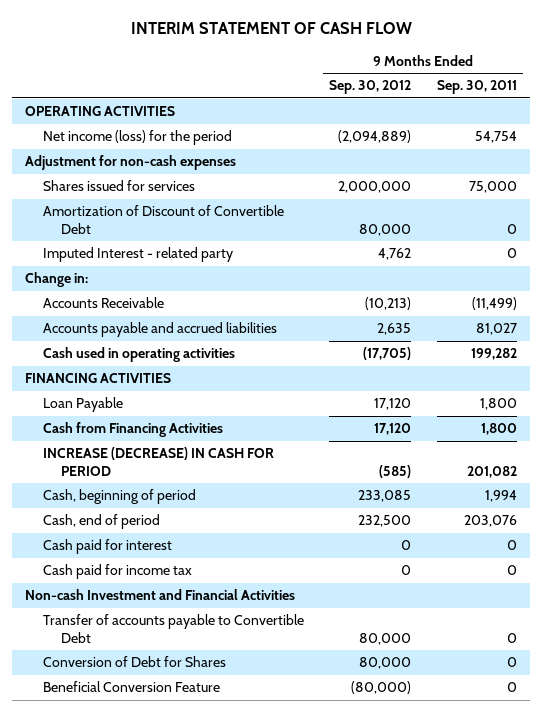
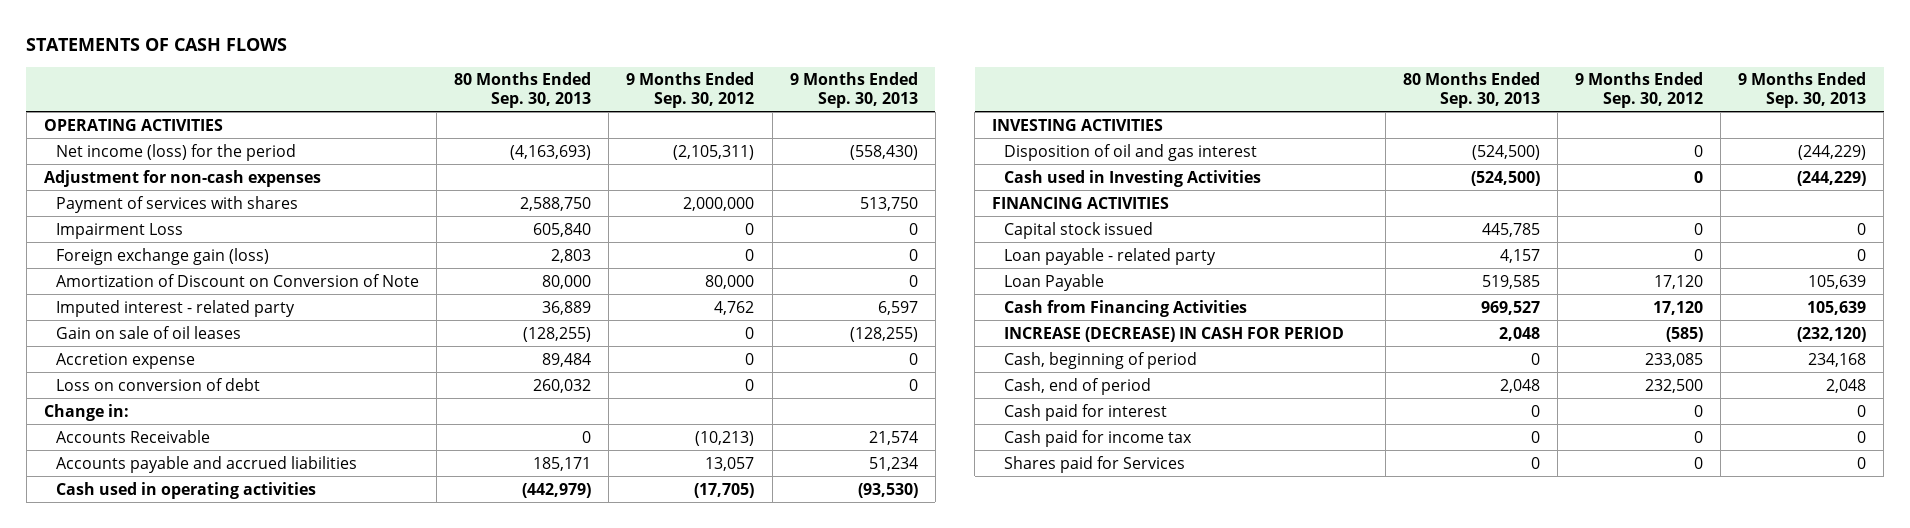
[130,22,412,35] INTERIM STATEMENT OF CASH FLOW -> [26,37,288,51] STATEMENTS OF CASH FLOWS
[436,80,517,95] Sep. 30, 2011 -> none
none -> [454,72,592,108] 80 Months Ended Sep. 30, 2013
none -> [789,72,918,108] 9 Months Ended Sep. 30, 2013
[338,130,412,144] (2,094,889) -> [673,144,755,160] (2,105,311)
[42,180,195,192] Shares issued for services -> [55,195,298,213] Payment of services with shares
none -> [55,222,183,239] Impairment Loss
none -> [55,247,269,265] Foreign exchange gain (loss)
[42,205,284,234] Amortization of Discount of Convertible Debt -> [55,273,419,287] Amortization of Discount on Conversion of Note
[42,247,233,263] Imputed Interest - related party -> [55,299,295,317] Imputed interest - related party
none -> [55,325,241,339] Gain on sale of oil leases
none -> [55,352,195,369] Accretion expense
none -> [55,377,260,391] Loss on conversion of debt
[377,323,412,336] 2,635 -> [705,456,755,471] 13,057
none -> [992,118,1164,131] INVESTING ACTIVITIES
none -> [1004,143,1258,161] Disposition of oil and gas interest
none -> [1004,169,1262,187] Cash used in Investing Activities
none -> [1004,221,1154,239] Capital stock issued
none -> [1004,247,1217,265] Loan payable - related party
[24,589,295,601] Non-cash Investment and Financial Activities -> none
[42,614,304,643] Transfer of accounts payable to Convertible Debt -> none
[42,656,226,668] Conversion of Debt for Shares -> none
[42,681,220,693] Beneficial Conversion Feature -> none
none -> [1004,455,1186,473] Shares paid for Services

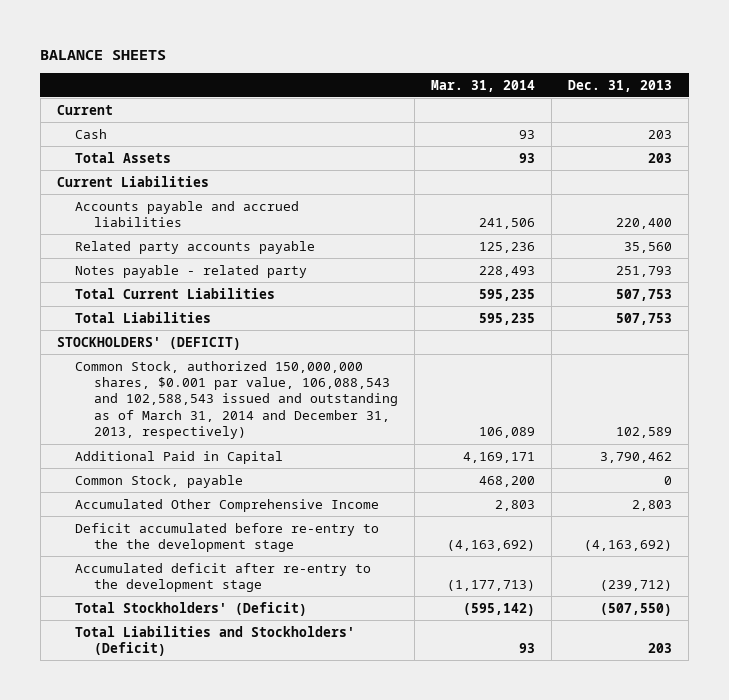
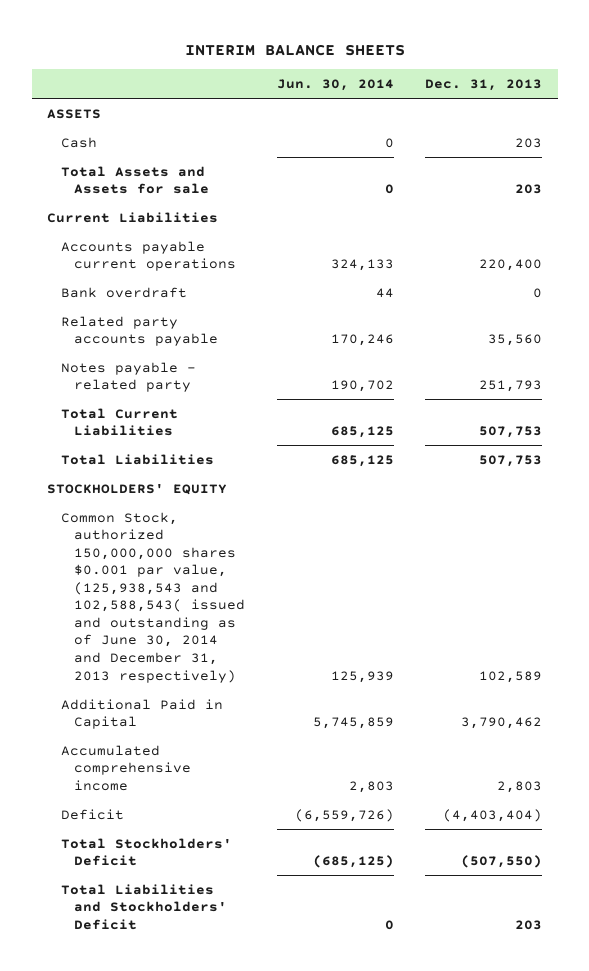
[40,50,167,61] BALANCE SHEETS -> [184,43,405,56] INTERIM BALANCE SHEETS
[431,79,536,92] Mar. 31, 2014 -> none
none -> [276,78,394,91] Jun. 30, 2014
[56,104,113,115] Current -> none
none -> [47,108,102,119] ASSETS
[75,151,172,163] Total Assets -> [60,165,210,195] Total Assets and Assets for sale
[75,200,300,228] Accounts payable and accrued liabilities -> [60,240,237,272] Accounts payable current operations
none -> [60,286,187,298] Bank overdraft
[56,336,241,350] STOCKHOLDERS' (DEFICIT) -> [47,483,228,495] STOCKHOLDERS' EQUITY
[75,360,398,440] Common Stock, authorized 150,000,000 shares, $0.001 par value, 106,088,543 and 102,588,543 issued and outstanding as of March 31, 2014 and December 31, 2013, respectively) -> [60,511,246,683] Common Stock, authorized 150,000,000 shares $0.001 par value, (125,938,543 and 102,588,543( issued and outstanding as of June 30, 2014 and December 31, 2013 respectively)
[75,474,244,488] Common Stock, payable -> none
[75,522,380,553] Deficit accumulated before re-entry to the the development stage -> none
[75,562,372,593] Accumulated deficit after re-entry to the development stage -> none
[75,498,380,512] Accumulated Other Comprehensive Income -> [60,744,192,791] Accumulated comprehensive income
none -> [60,808,124,820] Deficit
[75,601,308,616] Total Stockholders' (Deficit) -> [60,837,232,867] Total Stockholders' Deficit
[75,625,356,657] Total Liabilities and Stockholders' (Deficit) -> [60,883,228,930] Total Liabilities and Stockholders' Deficit

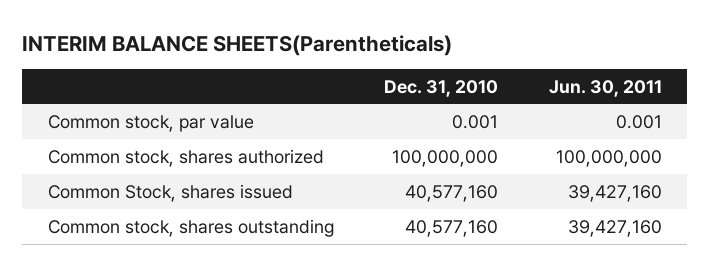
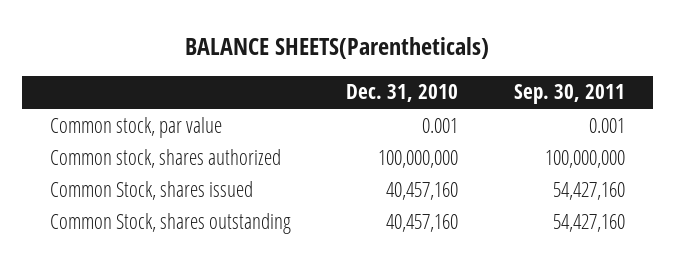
[22,34,453,56] INTERIM BALANCE SHEETS(Parentheticals) -> [185,36,490,59] BALANCE SHEETS(Parentheticals)
[548,79,662,97] Jun. 30, 2011 -> none
none -> [514,84,626,105] Sep. 30, 2011
[405,184,499,202] 40,577,160 -> [386,181,459,200] 40,457,160
[47,218,334,237] Common stock, shares outstanding -> [49,212,291,234] Common Stock, shares outstanding
[405,219,499,237] 40,577,160 -> [386,213,459,232] 40,457,160

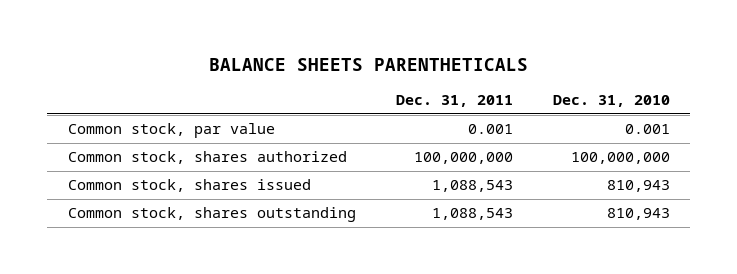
[185,36,490,59] BALANCE SHEETS(Parentheticals) -> [208,57,528,71] BALANCE SHEETS PARENTHETICALS
[514,84,626,105] Sep. 30, 2011 -> none
none -> [395,95,513,108] Dec. 31, 2011
[49,180,253,200] Common Stock, shares issued -> [67,179,311,193] Common stock, shares issued
[386,181,459,200] 40,457,160 -> [606,180,670,193] 810,943
[49,212,291,234] Common Stock, shares outstanding -> [67,207,356,223] Common stock, shares outstanding
[386,213,459,232] 40,457,160 -> [606,208,670,221] 810,943

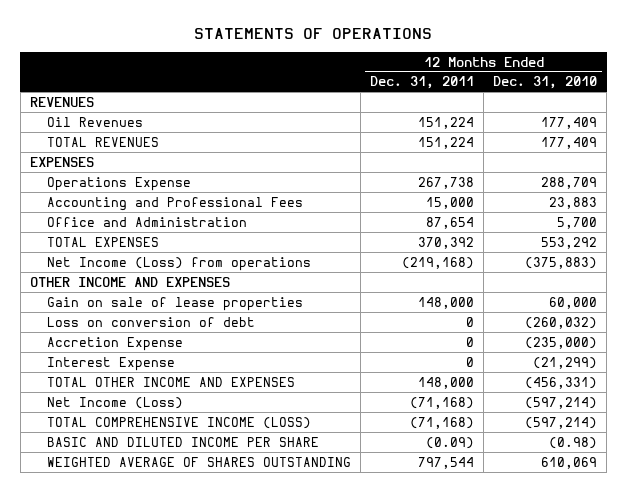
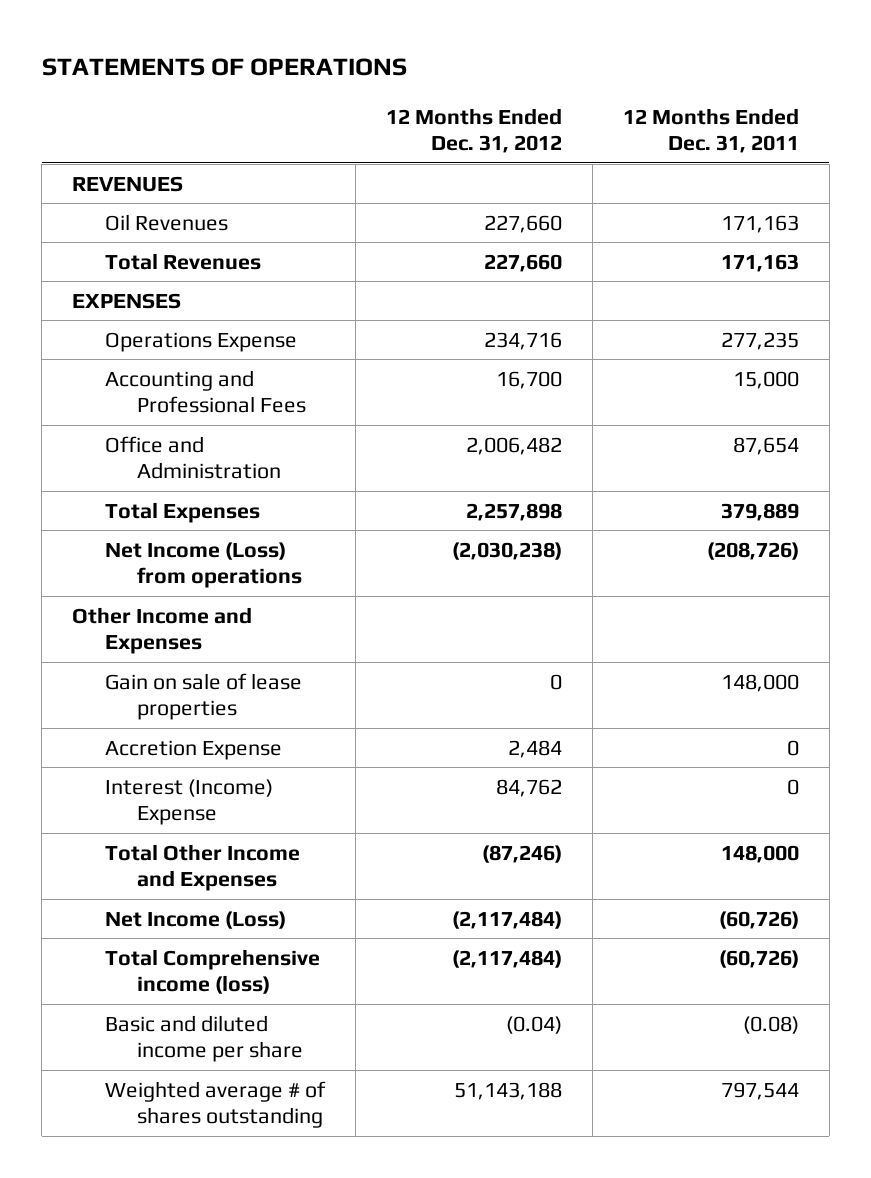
[493,76,598,90] Dec. 31, 2010 -> none
none -> [385,107,562,154] 12 Months Ended Dec. 31, 2012
[418,116,475,129] 151,224 -> [720,214,799,233] 171,163
[47,136,160,147] TOTAL REVENUES -> [104,252,261,270] Total Revenues
[418,136,475,149] 151,224 -> [720,253,799,272] 171,163
[418,176,475,189] 267,738 -> [720,331,799,350] 277,235
[47,236,160,247] TOTAL EXPENSES -> [104,501,260,523] Total Expenses
[418,236,475,249] 370,392 -> [720,502,799,521] 379,889
[402,256,475,269] (219,168) -> [706,541,799,560] (208,726)
[29,276,230,287] OTHER INCOME AND EXPENSES -> [72,606,253,655] Other Income and Expenses
[47,316,256,327] Loss on conversion of debt -> none
[47,356,176,371] Interest Expense -> [104,778,273,826] Interest (Income) Expense
[47,376,296,387] TOTAL OTHER INCOME AND EXPENSES -> [104,843,300,892] Total Other Income and Expenses
[410,396,475,409] (71,168) -> [718,910,799,929] (60,726)
[47,416,312,429] TOTAL COMPREHENSIVE INCOME (LOSS) -> [104,948,320,995] Total Comprehensive income (loss)
[410,416,475,429] (71,168) -> [718,949,799,968] (60,726)
[47,436,320,447] BASIC AND DILUTED INCOME PER SHARE -> [104,1014,304,1063] Basic and diluted income per share
[426,436,475,449] (0.09) -> [742,1015,799,1034] (0.08)
[47,456,352,467] WEIGHTED AVERAGE OF SHARES OUTSTANDING -> [104,1080,326,1129] Weighted average # of shares outstanding

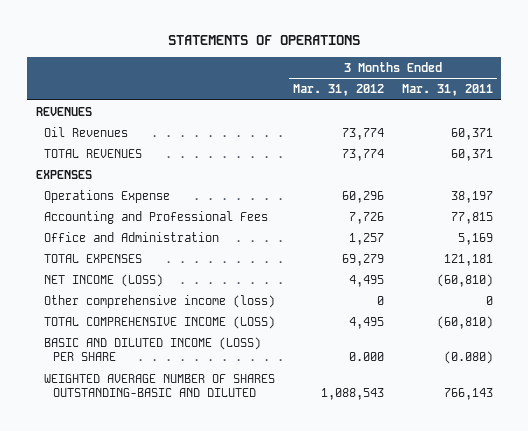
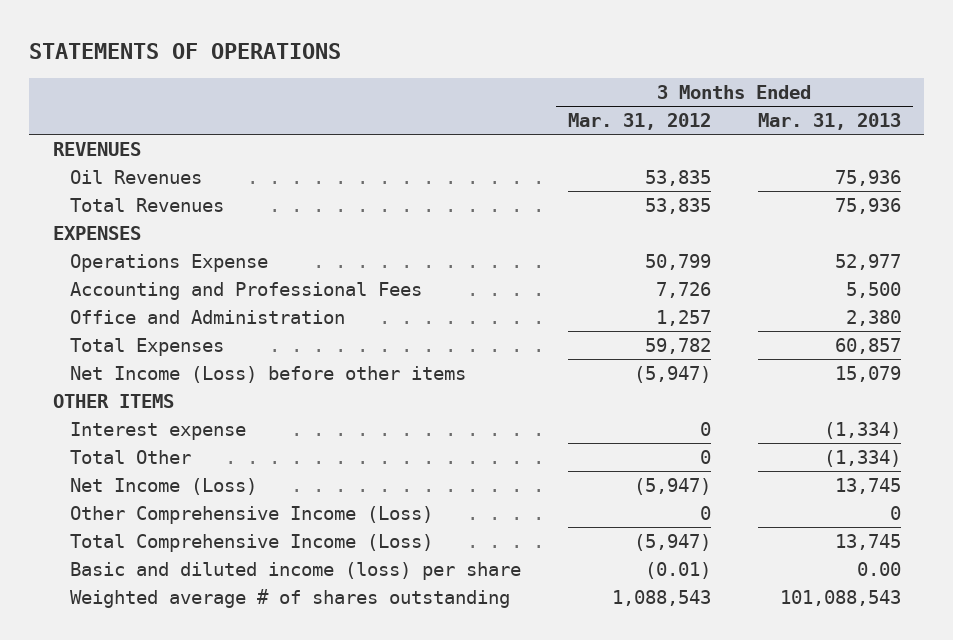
[401,84,493,97] Mar. 31, 2011 -> none
none -> [757,113,901,131] Mar. 31, 2013
[341,127,384,140] 73,774 -> [644,170,711,187] 53,835
[44,148,143,158] TOTAL REVENUES -> [69,198,224,213] Total Revenues
[341,148,384,161] 73,774 -> [644,198,711,215] 53,835
[341,190,384,203] 60,296 -> [644,254,711,271] 50,799
[44,253,143,263] TOTAL EXPENSES -> [69,338,224,357] Total Expenses
[341,253,384,266] 69,279 -> [644,338,711,355] 59,782
[44,273,164,287] NET INCOME (LOSS) -> [69,366,466,384] Net Income (Loss) before other items
[348,274,384,287] 4,495 -> [633,366,711,384] (5,947)
none -> [52,394,174,409] OTHER ITEMS
none -> [69,422,246,441] Interest expense
none -> [69,450,191,465] Total Other
none -> [69,478,257,496] Net Income (Loss)
[44,294,276,308] Other comprehensive income (loss) -> [69,506,433,525] Other Comprehensive Income (Loss)
[44,315,276,329] TOTAL COMPREHENSIVE INCOME (LOSS) -> [69,534,433,553] Total Comprehensive Income (Loss)
[348,316,384,329] 4,495 -> [633,534,711,552] (5,947)
[44,336,262,362] BASIC AND DILUTED INCOME (LOSS) PER SHARE -> [69,562,521,581] Basic and diluted income (loss) per share
[348,352,384,362] 0.000 -> [644,562,711,580] (0.01)
[44,373,276,398] WEIGHTED AVERAGE NUMBER OF SHARES OUTSTANDING-BASIC AND DILUTED -> [69,589,510,609] Weighted average # of shares outstanding

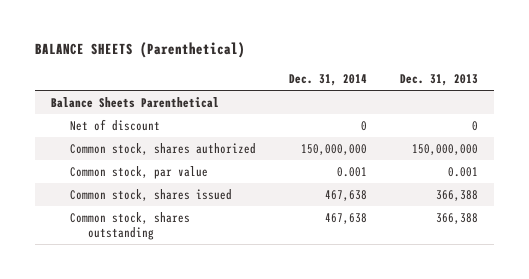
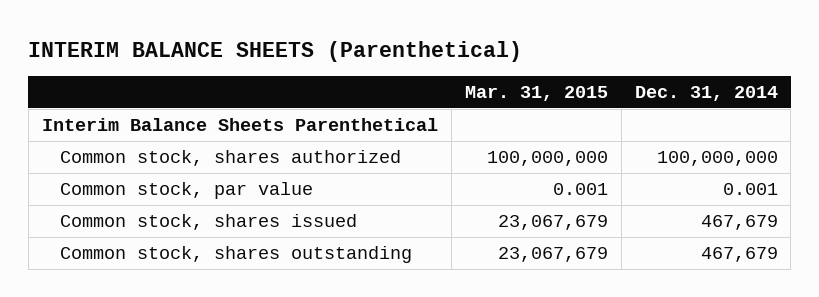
[34,42,245,59] BALANCE SHEETS (Parenthetical) -> [28,41,523,63] INTERIM BALANCE SHEETS (Parenthetical)
[399,73,478,86] Dec. 31, 2013 -> none
none -> [464,85,608,101] Mar. 31, 2015
[69,119,160,132] Net of discount -> none
[51,97,220,109] Balance Sheets Parenthetical -> [41,118,438,132] Interim Balance Sheets Parenthetical
[300,144,367,156] 150,000,000 -> [656,151,778,167] 100,000,000
[324,190,367,202] 467,638 -> [700,215,778,231] 467,679
[324,213,367,225] 467,638 -> [700,247,778,263] 467,679

